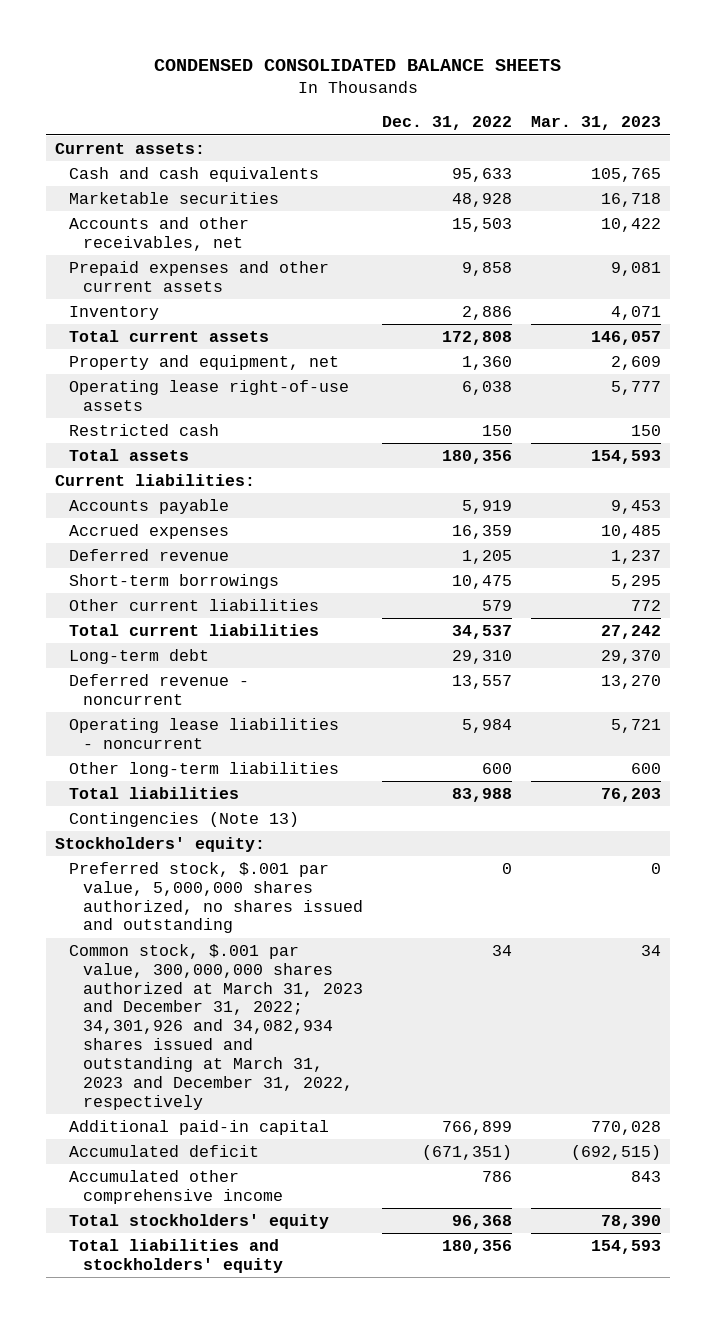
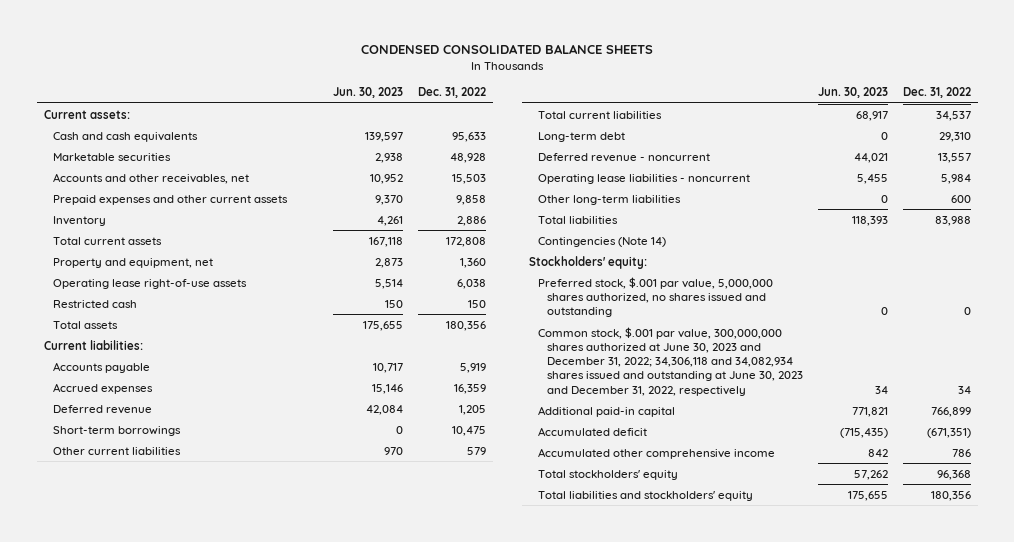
[530,116,661,131] Mar. 31, 2023 -> none
none -> [332,87,403,99] Jun. 30, 2023
[68,812,299,828] Contingencies (Note 13) -> [538,236,667,247] Contingencies (Note 14)
[68,944,363,1110] Common stock, $.001 par value, 300,000,000 shares authorized at March 31, 2023 and December 31, 2022; 34,301,926 and 34,082,934 shares issued and outstanding at March 31, 2023 and December 31, 2022, respectively -> [538,326,804,396] Common stock, $.001 par value, 300,000,000 shares authorized at June 30, 2023 and December 31, 2022; 34,306,118 and 34,082,934 shares issued and outstanding at June 30, 2023 and December 31, 2022, respectively

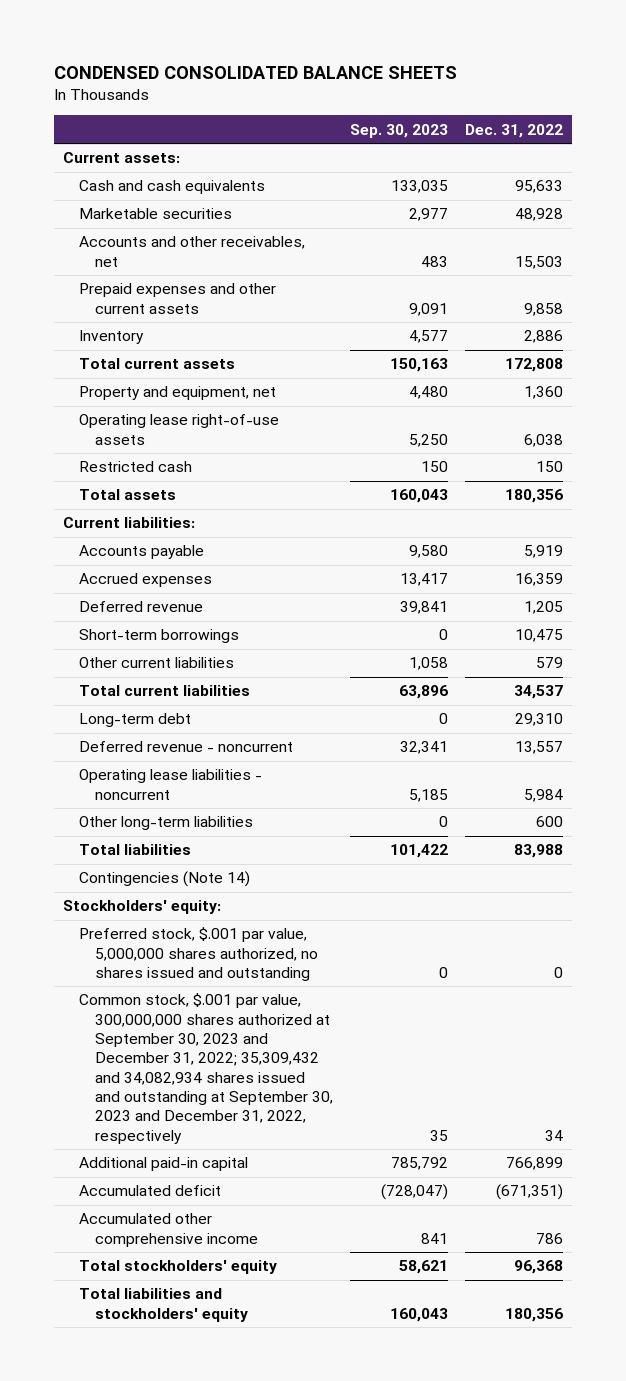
[332,87,403,99] Jun. 30, 2023 -> none
none -> [350,123,449,138] Sep. 30, 2023
[538,326,804,396] Common stock, $.001 par value, 300,000,000 shares authorized at June 30, 2023 and December 31, 2022; 34,306,118 and 34,082,934 shares issued and outstanding at June 30, 2023 and December 31, 2022, respectively -> [79,993,334,1144] Common stock, $.001 par value, 300,000,000 shares authorized at September 30, 2023 and December 31, 2022; 35,309,432 and 34,082,934 shares issued and outstanding at September 30, 2023 and December 31, 2022, respectively

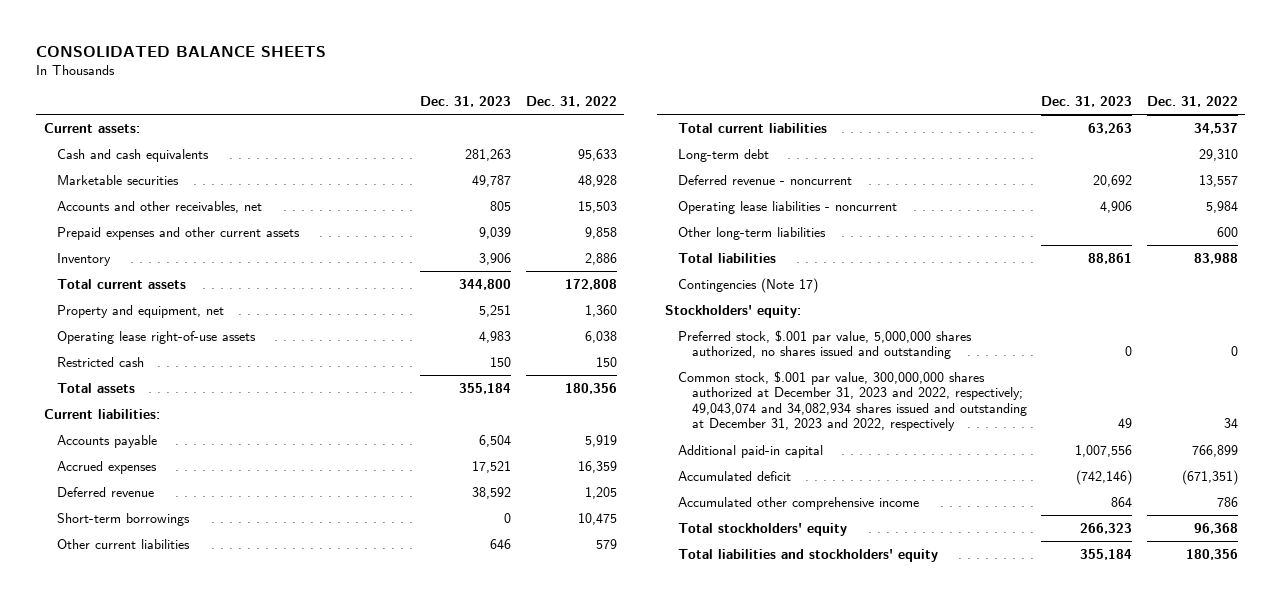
[54,65,458,79] CONDENSED CONSOLIDATED BALANCE SHEETS -> [36,46,327,58] CONSOLIDATED BALANCE SHEETS
[350,123,449,138] Sep. 30, 2023 -> none
none -> [420,95,512,107] Dec. 31, 2023
[79,871,251,888] Contingencies (Note 14) -> [678,277,819,293] Contingencies (Note 17)
[79,993,334,1144] Common stock, $.001 par value, 300,000,000 shares authorized at September 30, 2023 and December 31, 2022; 35,309,432 and 34,082,934 shares issued and outstanding at September 30, 2023 and December 31, 2022, respectively -> [678,370,1027,432] Common stock, $.001 par value, 300,000,000 shares authorized at December 31, 2023 and 2022, respectively; 49,043,074 and 34,082,934 shares issued and outstanding at December 31, 2023 and 2022, respectively

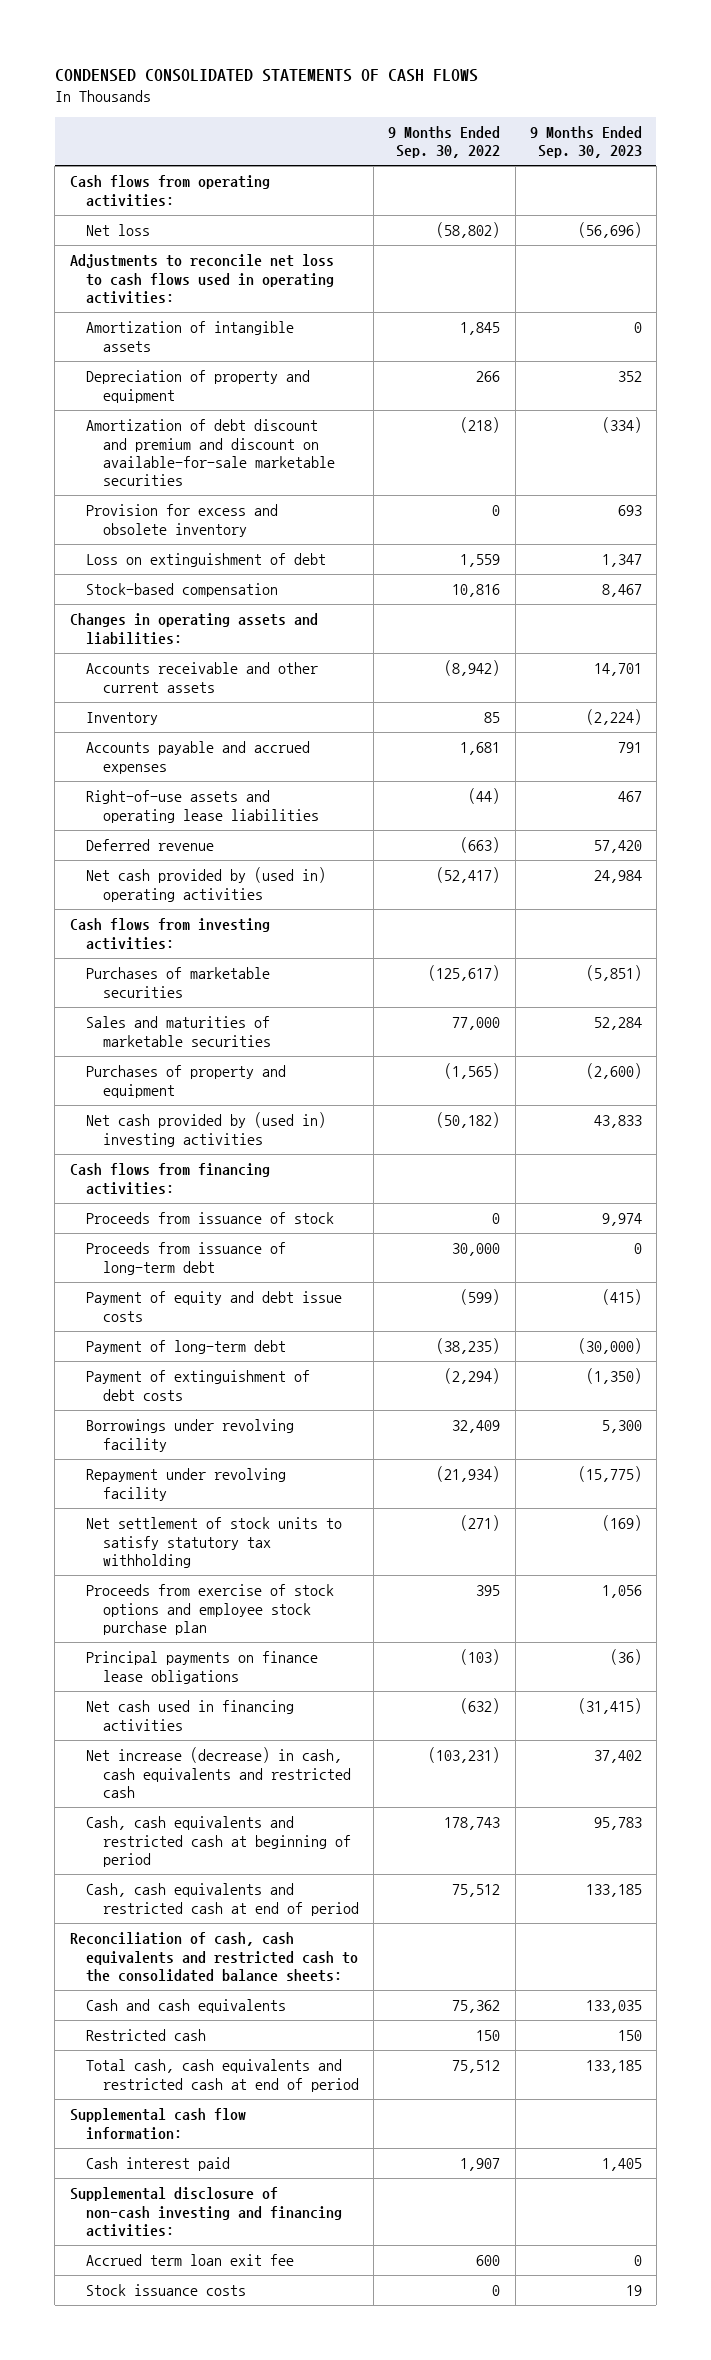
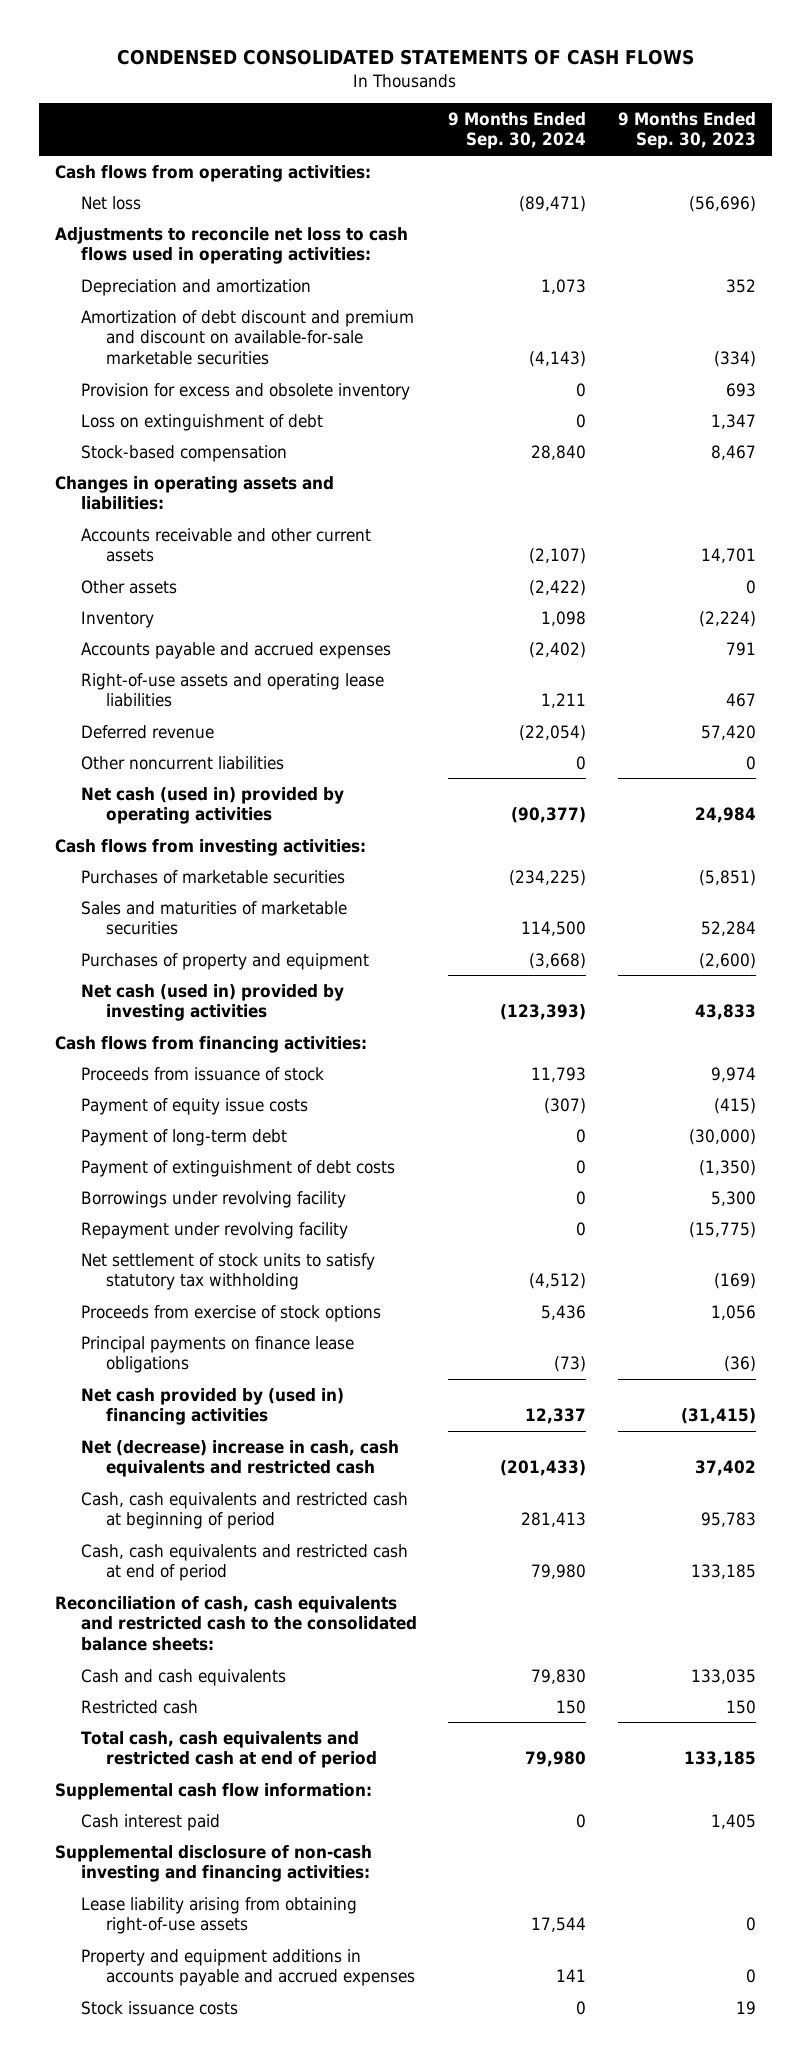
[388,126,501,159] 9 Months Ended Sep. 30, 2022 -> none
none -> [448,111,587,150] 9 Months Ended Sep. 30, 2024
[86,321,295,352] Amortization of intangible assets -> none
[86,370,311,403] Depreciation of property and equipment -> [80,278,311,296] Depreciation and amortization
none -> [80,579,177,594] Other assets
none -> [80,755,284,770] Other noncurrent liabilities
[86,867,327,902] Net cash provided by (used in) operating activities -> [80,786,344,825] Net cash (used in) provided by operating activities
[86,1112,327,1147] Net cash provided by (used in) investing activities -> [80,983,344,1022] Net cash (used in) provided by investing activities
[86,1242,287,1275] Proceeds from issuance of long-term debt -> none
[86,1291,343,1322] Payment of equity and debt issue costs -> [80,1097,308,1115] Payment of equity issue costs
[86,1584,335,1635] Proceeds from exercise of stock options and employee stock purchase plan -> [80,1304,381,1322] Proceeds from exercise of stock options
[86,1700,295,1731] Net cash used in financing activities -> [80,1387,344,1426] Net cash provided by (used in) financing activities
[86,1747,352,1798] Net increase (decrease) in cash, cash equivalents and restricted cash -> [80,1439,399,1478] Net (decrease) increase in cash, cash equivalents and restricted cash
[86,2254,295,2267] Accrued term loan exit fee -> none
none -> [80,1896,357,1935] Lease liability arising from obtaining right-of-use assets
none -> [80,1948,416,1987] Property and equipment additions in accounts payable and accrued expenses

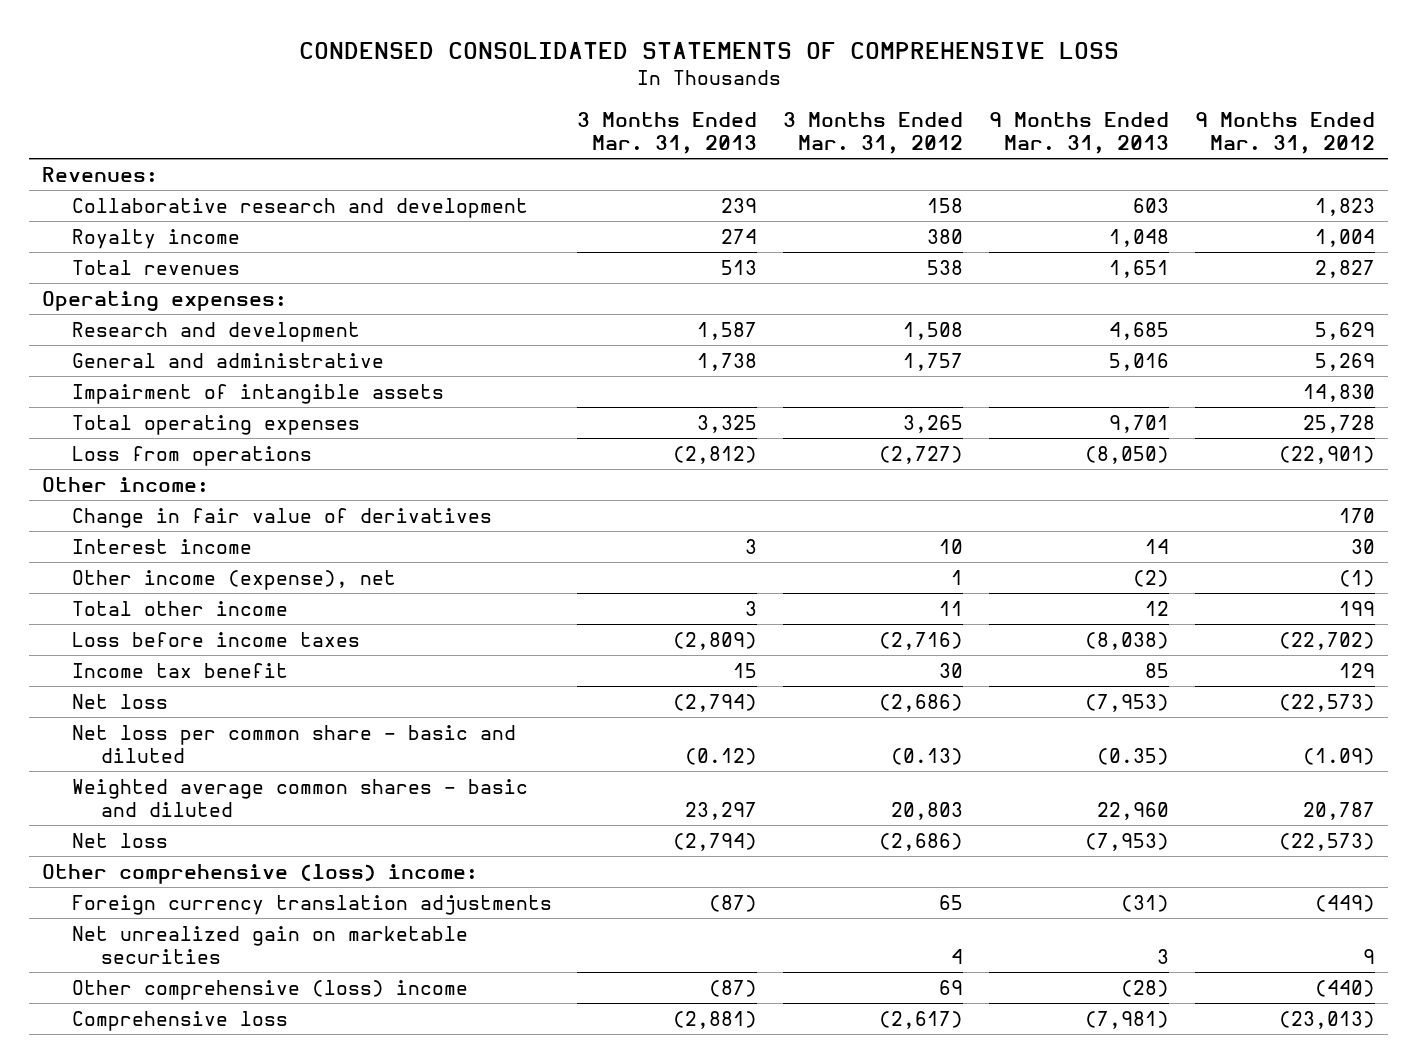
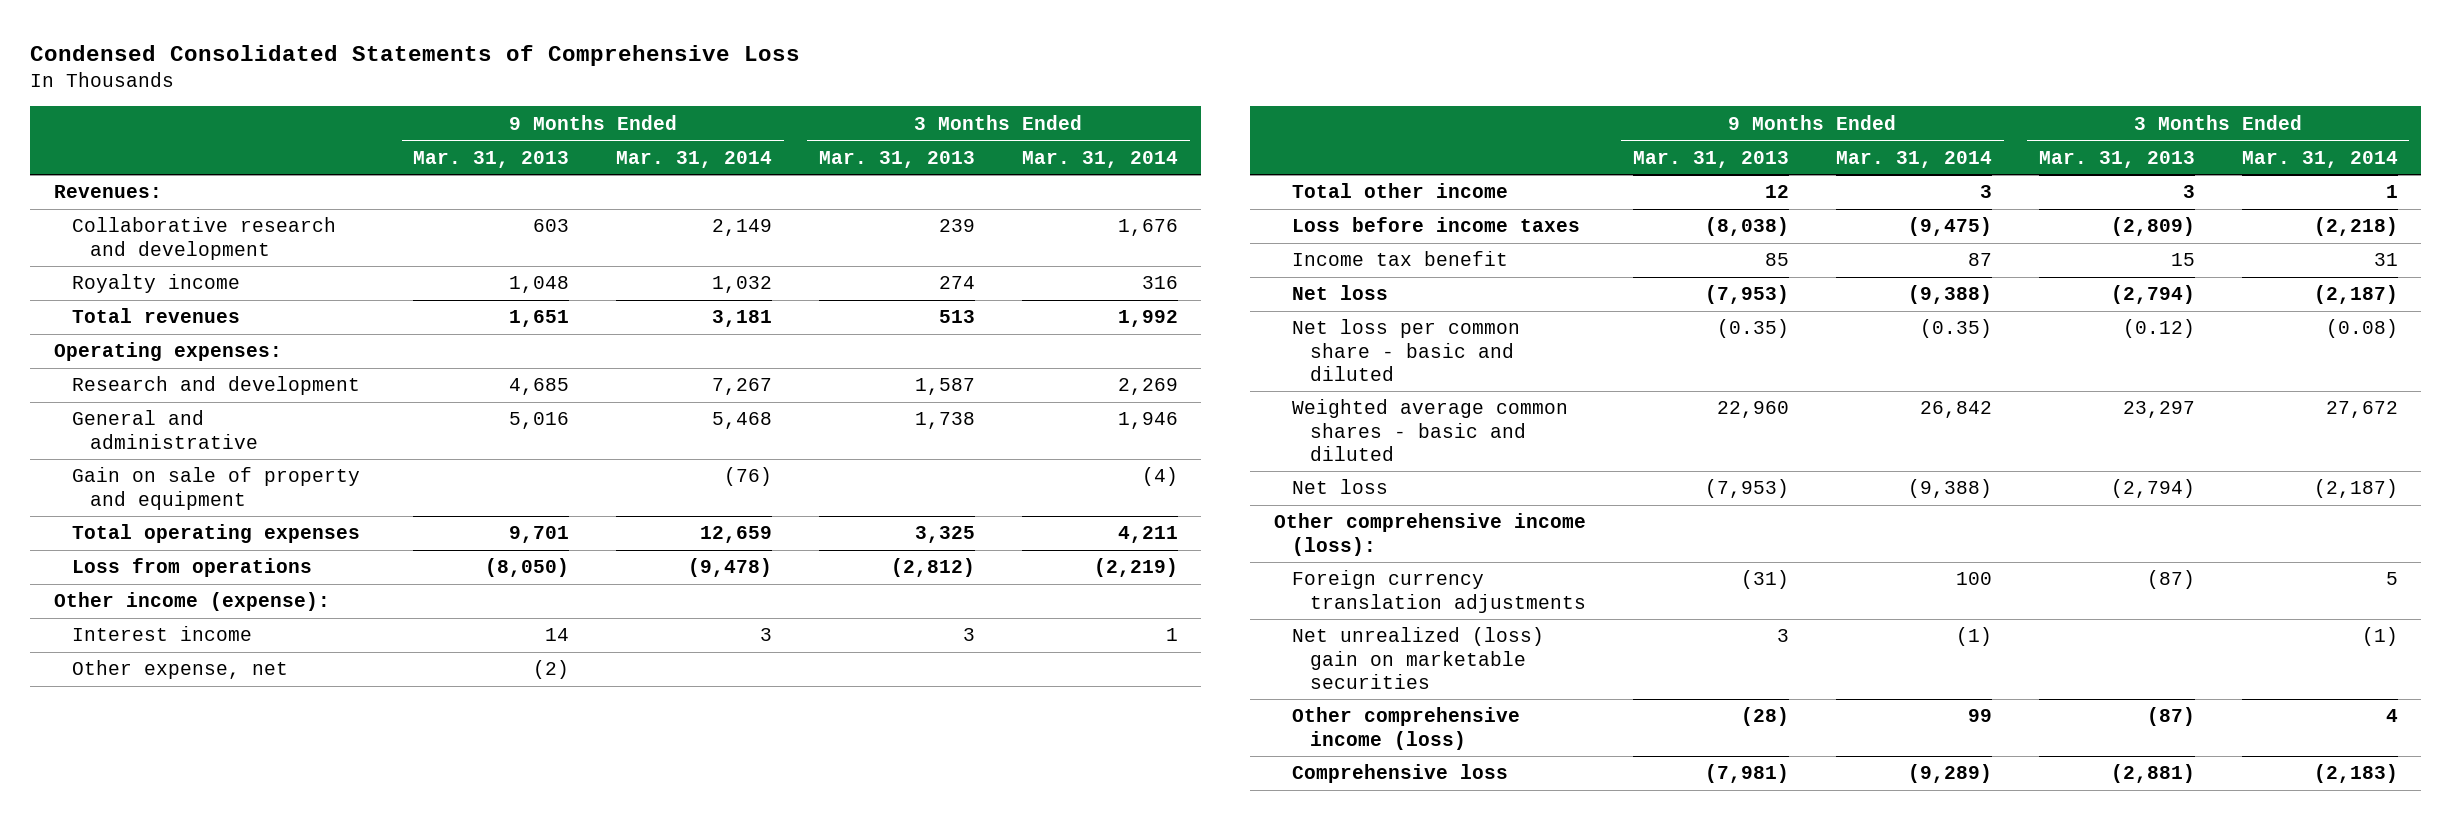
[298,42,1119,60] CONDENSED CONSOLIDATED STATEMENTS OF COMPREHENSIVE LOSS -> [30,44,801,66] Condensed Consolidated Statements of Comprehensive Loss
[783,111,964,154] 3 Months Ended Mar. 31, 2012 -> none
[1194,111,1375,154] 9 Months Ended Mar. 31, 2012 -> none
none -> [616,150,773,168] Mar. 31, 2014
none -> [1021,150,1178,168] Mar. 31, 2014
[71,383,444,404] Impairment of intangible assets -> none
none -> [72,467,361,510] Gain on sale of property and equipment
[71,507,492,528] Change in fair value of derivatives -> none
[42,476,210,492] Other income: -> [53,592,330,612] Other income (expense):
[71,569,396,590] Other income (expense), net -> [72,660,289,680] Other expense, net
[42,863,479,884] Other comprehensive (loss) income: -> [1273,513,1586,556] Other comprehensive income (loss):
[71,925,468,964] Net unrealized gain on marketable securities -> [1291,627,1544,689] Net unrealized (loss) gain on marketable securities
[71,979,468,1000] Other comprehensive (loss) income -> [1291,707,1520,750] Other comprehensive income (loss)

